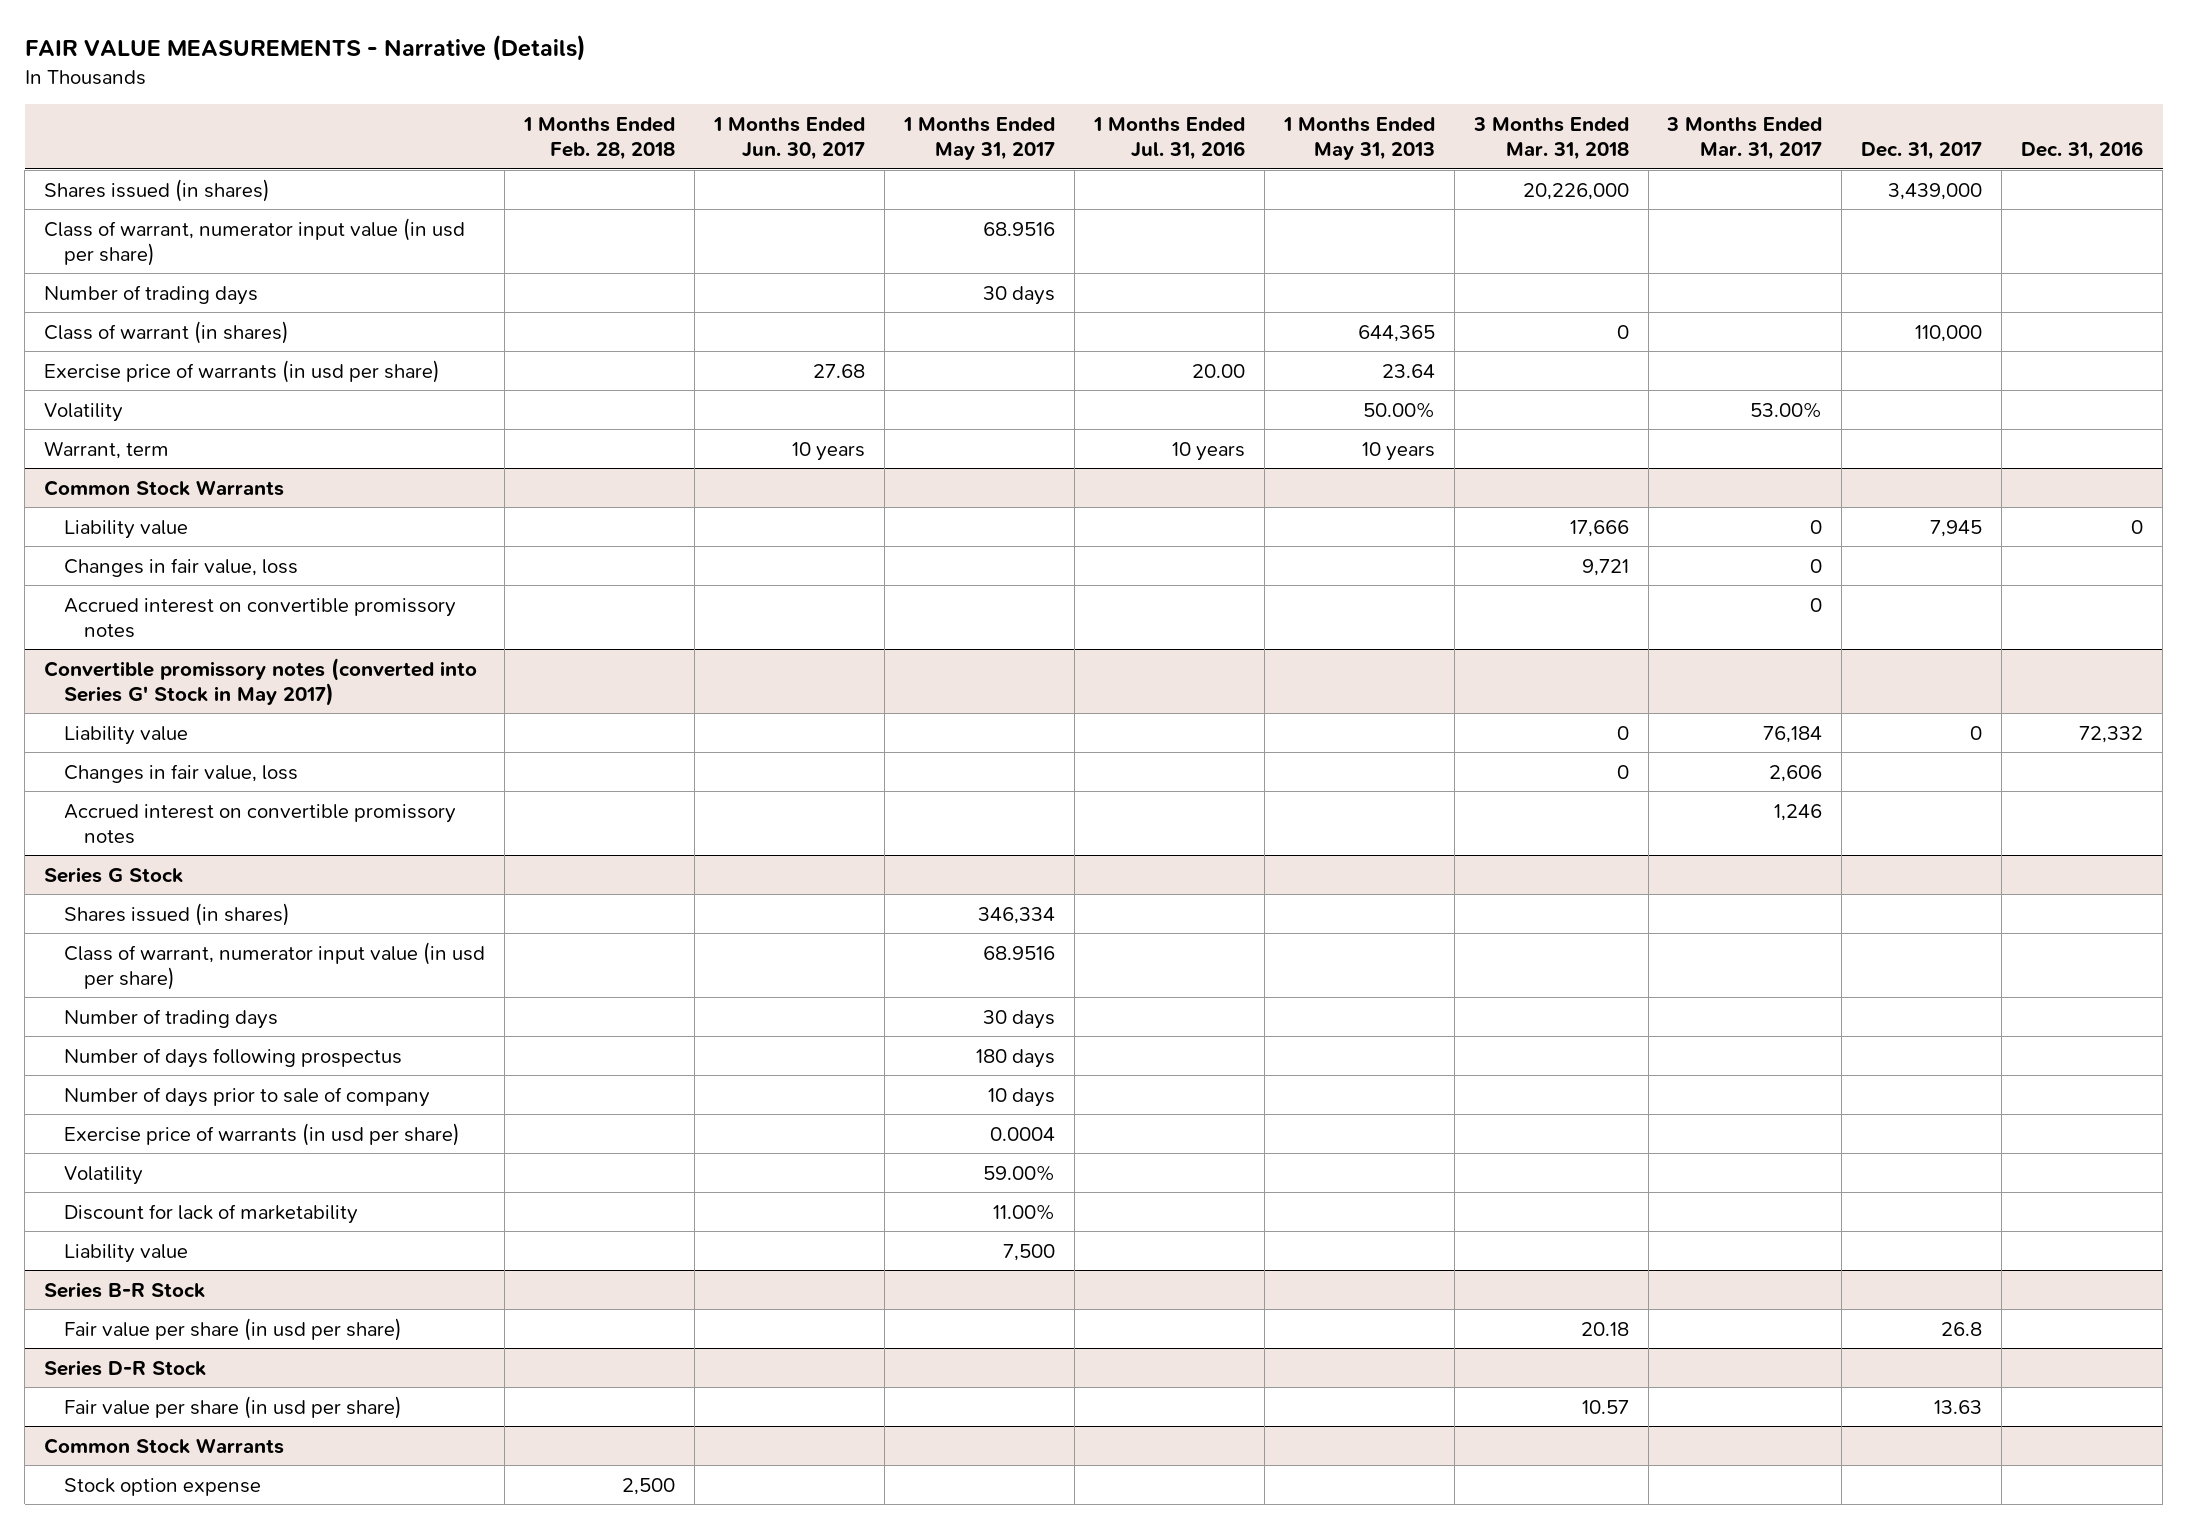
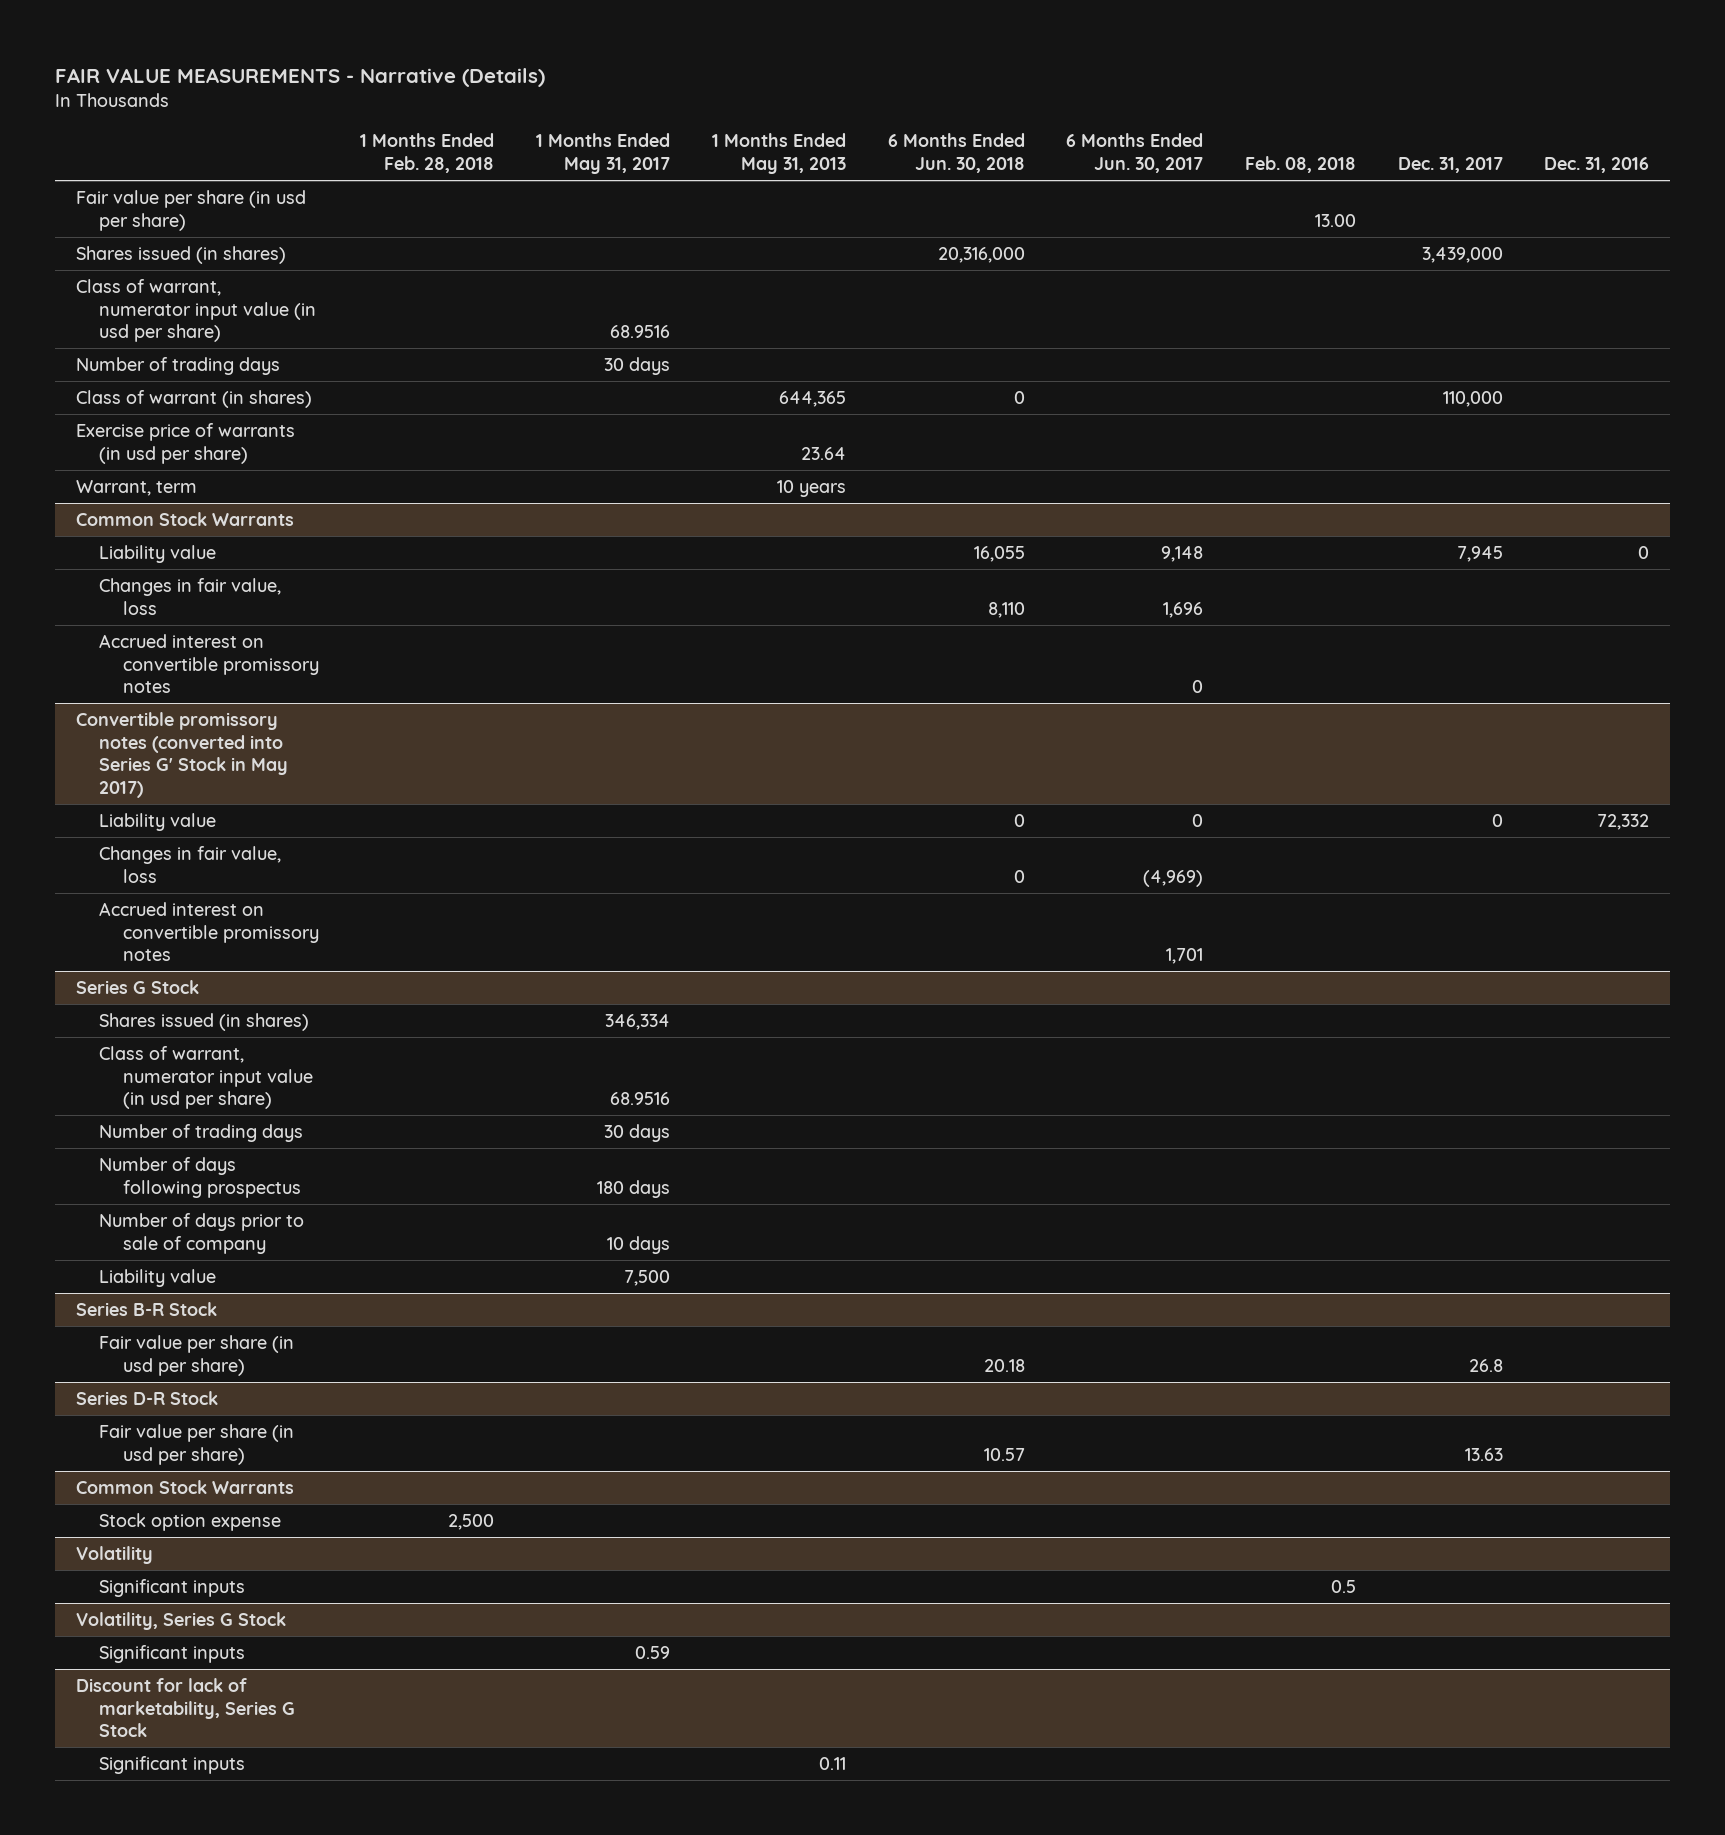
[712,116,865,160] 1 Months Ended Jun. 30, 2017 -> none
[1092,116,1245,160] 1 Months Ended Jul. 31, 2016 -> none
[1472,116,1629,160] 3 Months Ended Mar. 31, 2018 -> none
[1666,116,1823,160] 3 Months Ended Mar. 31, 2017 -> none
none -> [887,133,1025,174] 6 Months Ended Jun. 30, 2018
none -> [1066,133,1204,174] 6 Months Ended Jun. 30, 2017
none -> [1244,156,1356,174] Feb. 08, 2018
none -> [75,189,306,231] Fair value per share (in usd per share)
[44,402,124,422] Volatility -> none
[63,1122,460,1146] Exercise price of warrants (in usd per share) -> none
[63,1165,143,1185] Volatility -> none
[63,1203,358,1224] Discount for lack of marketability -> none
none -> [75,1545,153,1564] Volatility
none -> [99,1578,246,1597] Significant inputs
none -> [75,1611,286,1630] Volatility, Series G Stock
none -> [99,1644,246,1663] Significant inputs
none -> [75,1677,296,1738] Discount for lack of marketability, Series G Stock
none -> [99,1755,246,1774] Significant inputs

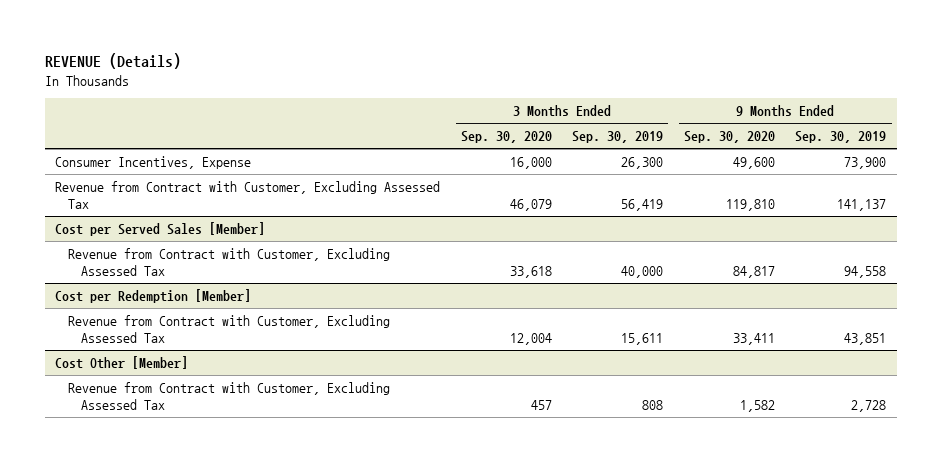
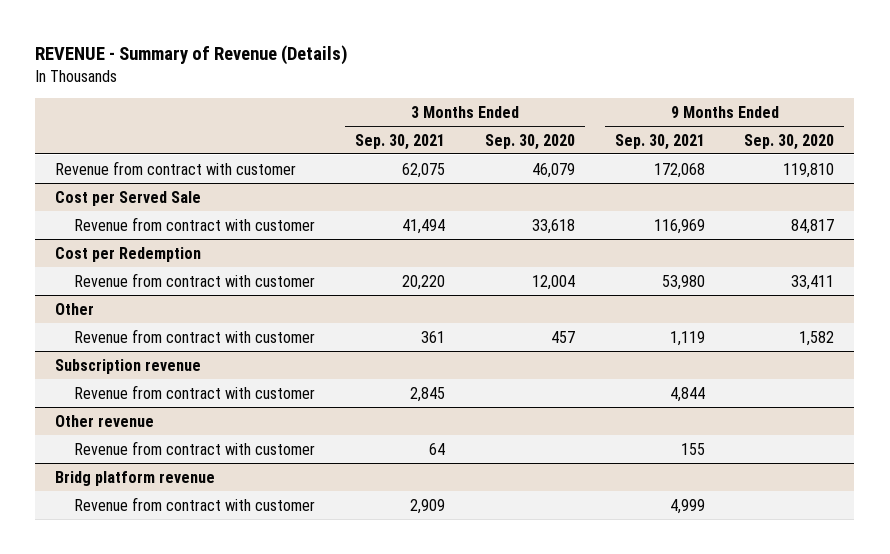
[44,53,181,70] REVENUE (Details) -> [35,45,349,66] REVENUE - Summary of Revenue (Details)
[572,131,664,144] Sep. 30, 2019 -> none
[795,131,887,144] Sep. 30, 2019 -> none
none -> [355,133,446,150] Sep. 30, 2021
none -> [614,133,705,150] Sep. 30, 2021
[55,155,252,169] Consumer Incentives, Expense -> none
[55,180,441,209] Revenue from Contract with Customer, Excluding Assessed Tax -> [55,160,297,175] Revenue from contract with customer
[55,221,266,236] Cost per Served Sales [Member] -> [55,190,202,206] Cost per Served Sale
[67,247,390,276] Revenue from Contract with Customer, Excluding Assessed Tax -> [74,216,316,231] Revenue from contract with customer
[55,288,252,303] Cost per Redemption [Member] -> [55,246,202,262] Cost per Redemption
[67,314,390,343] Revenue from Contract with Customer, Excluding Assessed Tax -> [74,272,316,287] Revenue from contract with customer
[55,355,189,369] Cost Other [Member] -> [55,302,95,315] Other
[67,381,390,410] Revenue from Contract with Customer, Excluding Assessed Tax -> [74,328,316,343] Revenue from contract with customer
none -> [55,358,202,374] Subscription revenue
none -> [74,384,316,399] Revenue from contract with customer
none -> [55,414,155,427] Other revenue
none -> [74,440,316,455] Revenue from contract with customer
none -> [55,470,216,486] Bridg platform revenue
none -> [74,496,316,511] Revenue from contract with customer

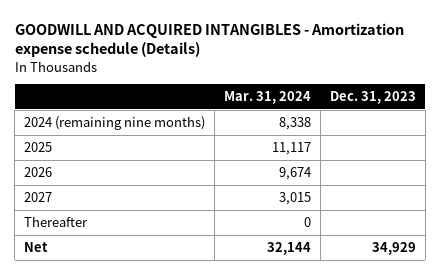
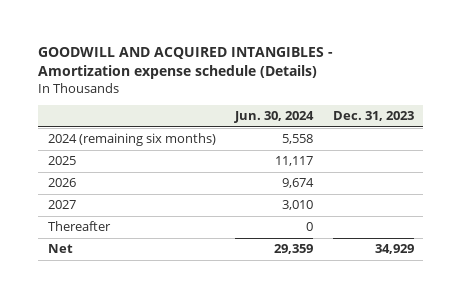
[224,91,312,105] Mar. 31, 2024 -> none
none -> [234,111,315,124] Jun. 30, 2024
[24,115,206,130] 2024 (remaining nine months) -> [47,133,216,147] 2024 (remaining six months)

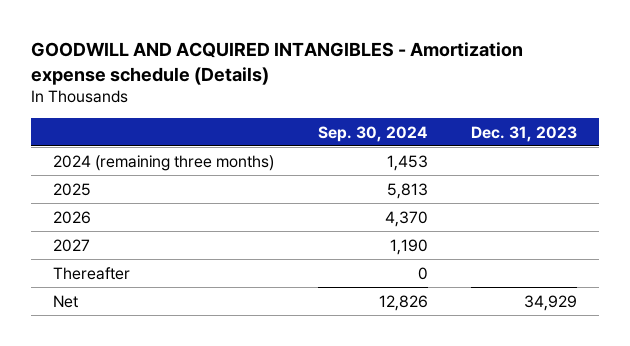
[234,111,315,124] Jun. 30, 2024 -> none
none -> [317,125,428,142] Sep. 30, 2024
[47,133,216,147] 2024 (remaining six months) -> [52,154,274,171] 2024 (remaining three months)

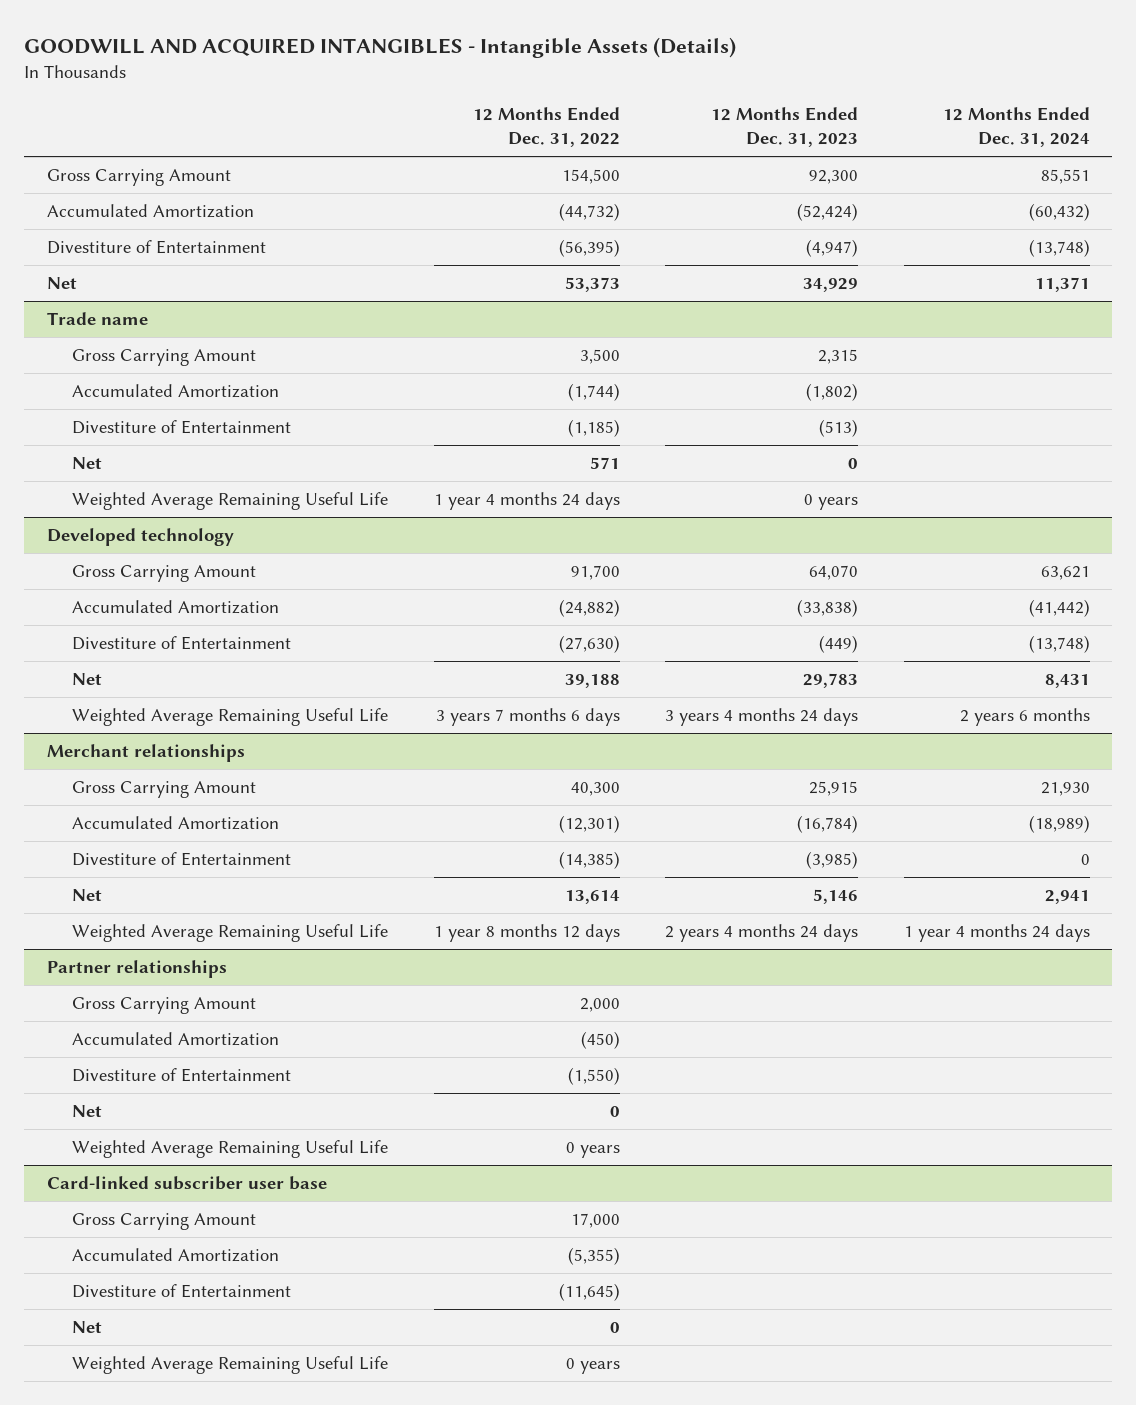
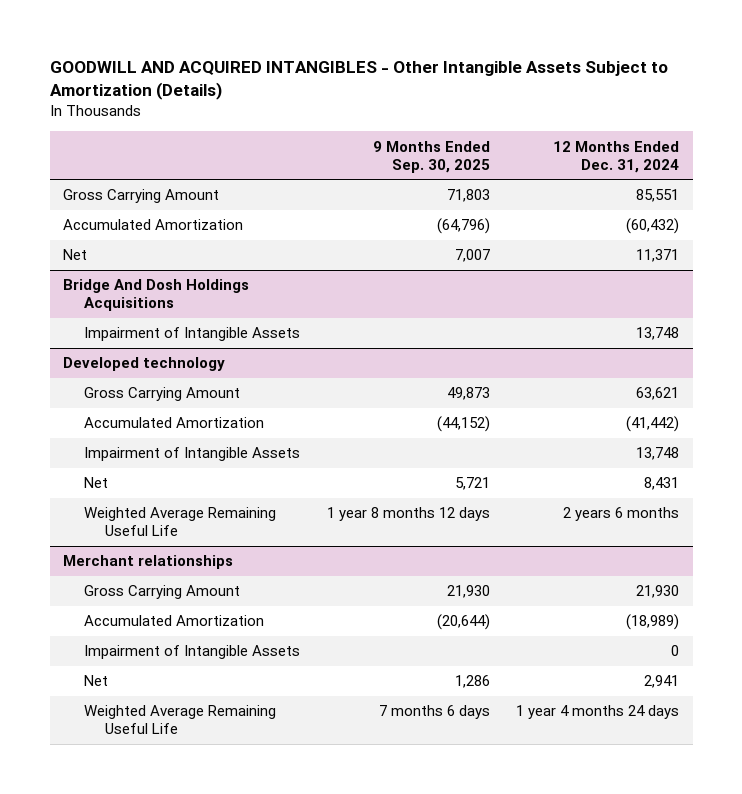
[23,36,736,58] GOODWILL AND ACQUIRED INTANGIBLES - Intangible Assets (Details) -> [49,61,668,101] GOODWILL AND ACQUIRED INTANGIBLES - Other Intangible Assets Subject to Amortization (Details)
[472,107,620,148] 12 Months Ended Dec. 31, 2022 -> none
[711,107,859,148] 12 Months Ended Dec. 31, 2023 -> none
none -> [372,140,490,173] 9 Months Ended Sep. 30, 2025
[46,240,266,255] Divestiture of Entertainment -> none
[46,312,148,326] Trade name -> none
[72,349,257,367] Gross Carrying Amount -> none
[72,384,280,399] Accumulated Amortization -> none
[72,420,292,435] Divestiture of Entertainment -> none
[72,457,103,470] Net -> none
[72,492,389,511] Weighted Average Remaining Useful Life -> none
none -> [63,279,250,312] Bridge And Dosh Holdings Acquisitions
none -> [84,327,301,342] Impairment of Intangible Assets
[72,636,292,651] Divestiture of Entertainment -> none
none -> [84,447,301,462] Impairment of Intangible Assets
[72,852,292,867] Divestiture of Entertainment -> none
none -> [84,645,301,660] Impairment of Intangible Assets
[46,960,227,979] Partner relationships -> none
[72,997,257,1015] Gross Carrying Amount -> none
[72,1032,280,1047] Accumulated Amortization -> none
[72,1068,292,1083] Divestiture of Entertainment -> none
[72,1105,103,1118] Net -> none
[72,1140,389,1159] Weighted Average Remaining Useful Life -> none
[46,1176,327,1191] Card-linked subscriber user base -> none
[72,1213,257,1231] Gross Carrying Amount -> none
[72,1248,280,1263] Accumulated Amortization -> none
[72,1284,292,1299] Divestiture of Entertainment -> none
[72,1321,103,1334] Net -> none
[72,1356,389,1375] Weighted Average Remaining Useful Life -> none

